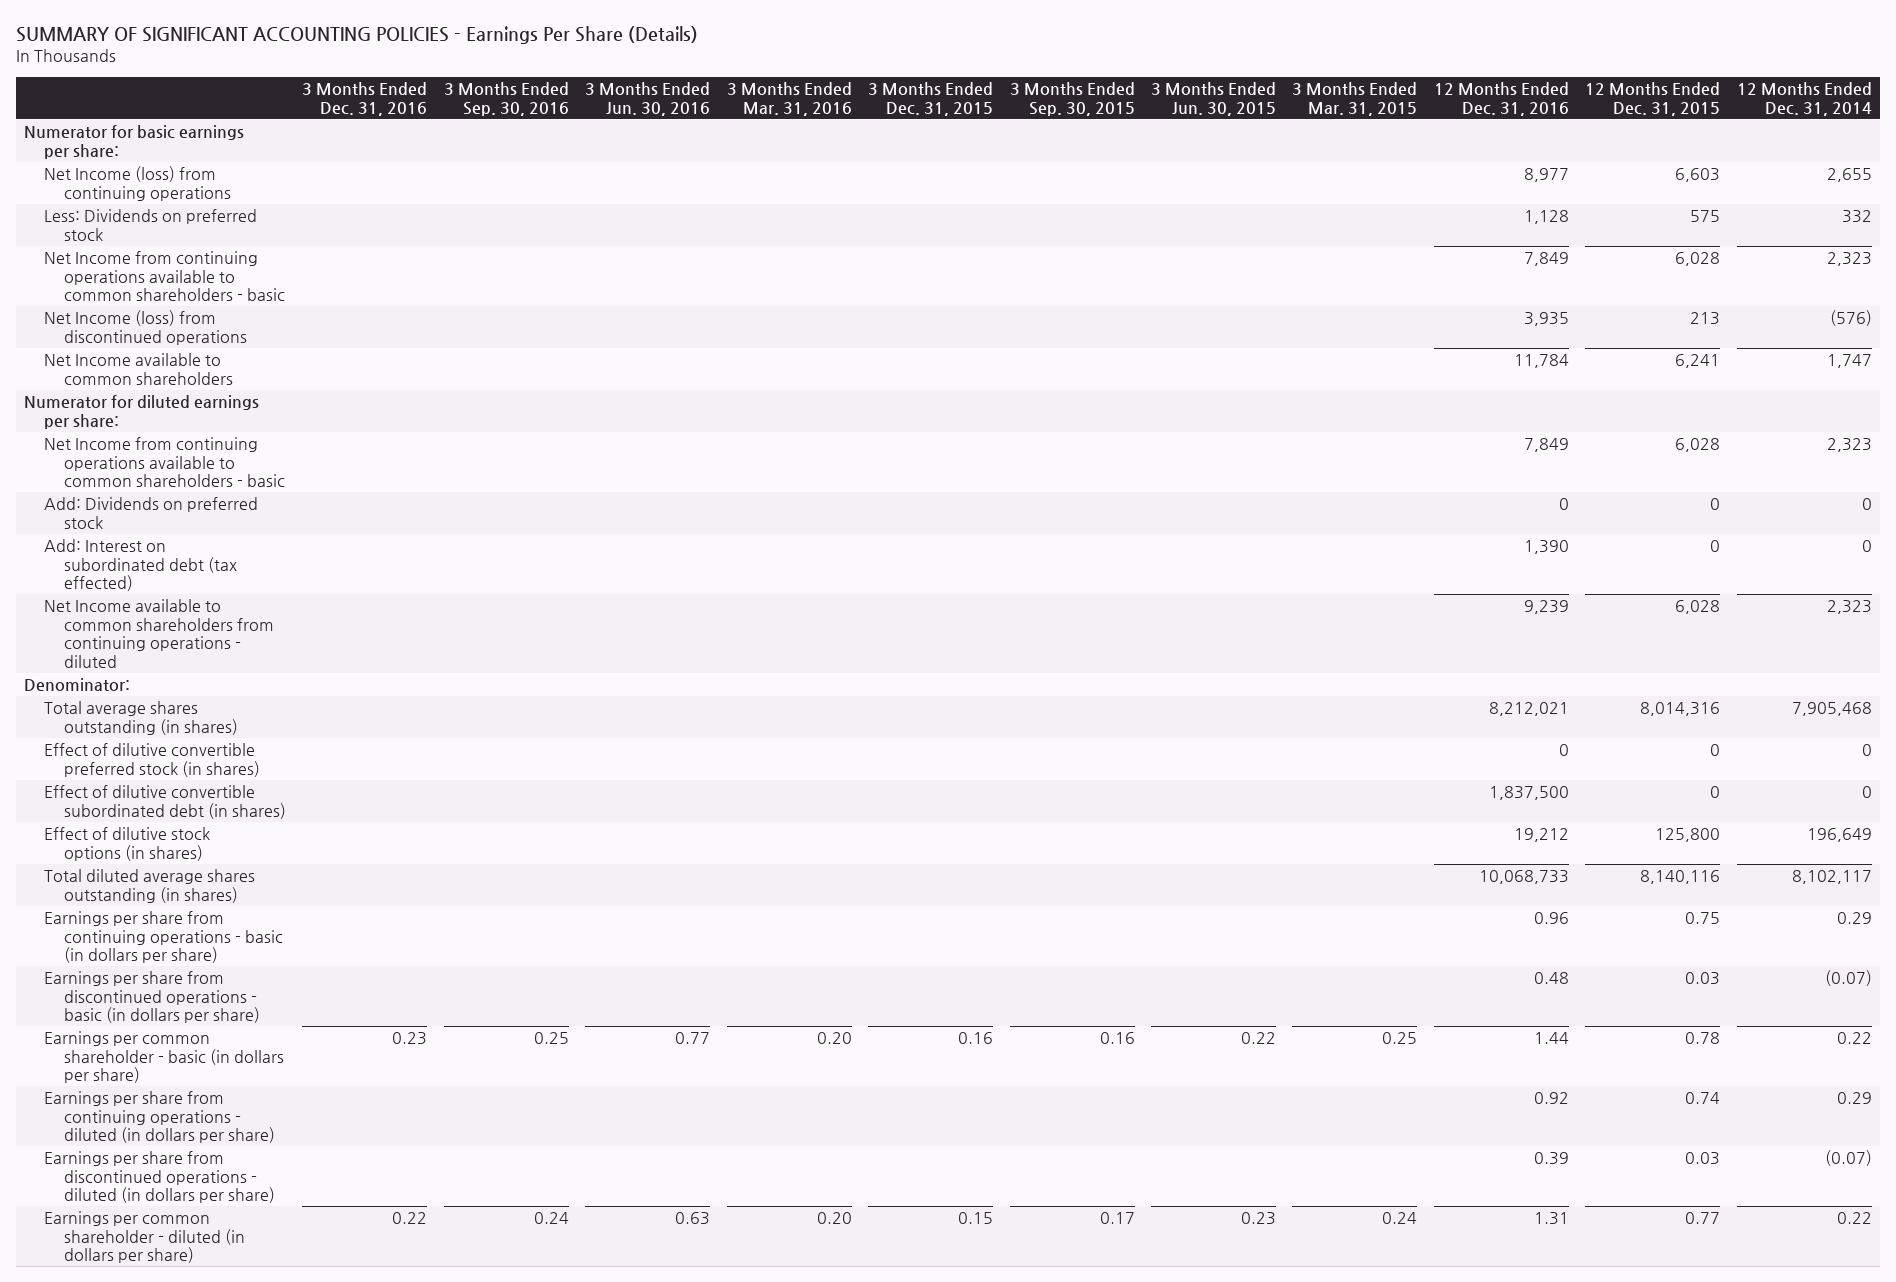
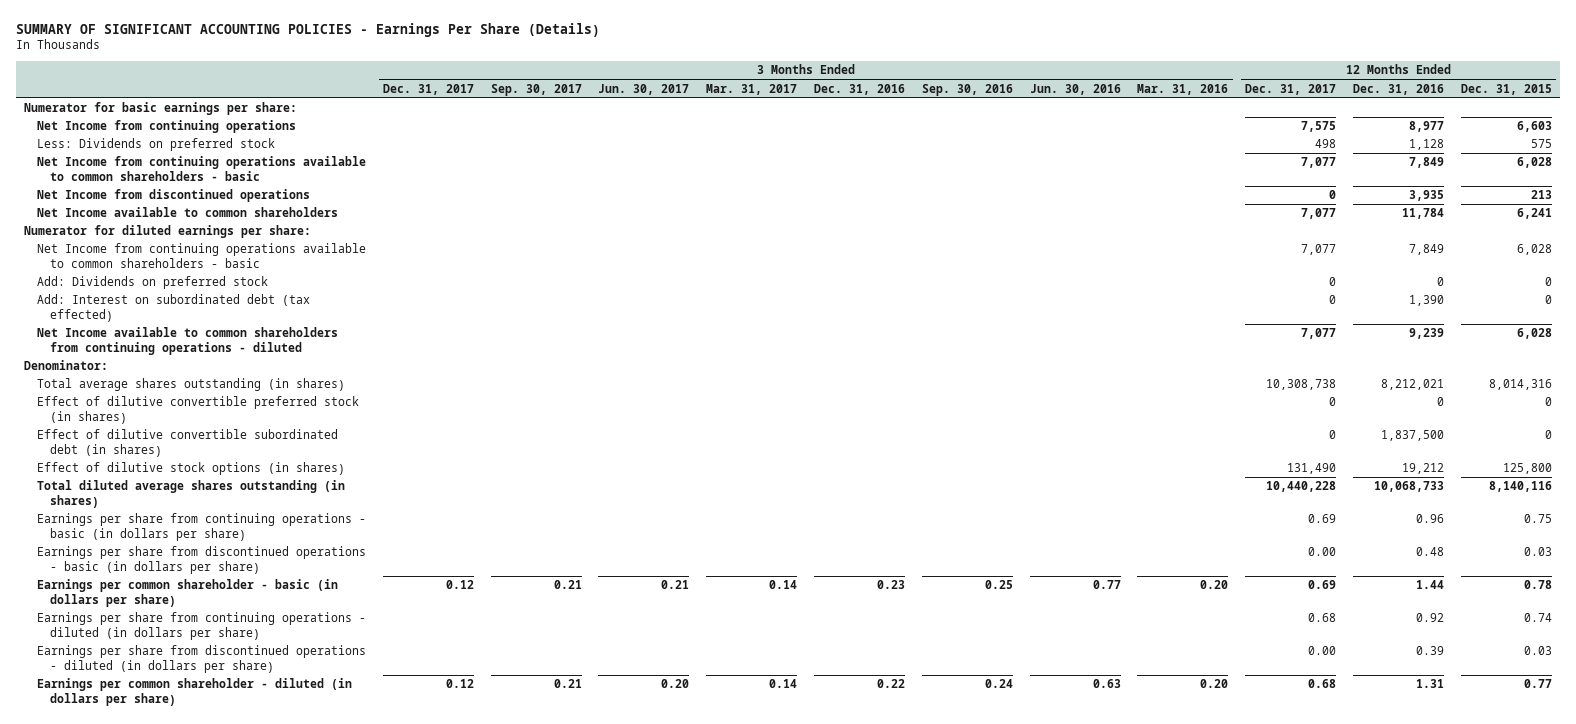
[868,82,994,116] 3 Months Ended Dec. 31, 2015 -> none
[1009,82,1135,116] 3 Months Ended Sep. 30, 2015 -> none
[1151,82,1277,116] 3 Months Ended Jun. 30, 2015 -> none
[1292,82,1418,116] 3 Months Ended Mar. 31, 2015 -> none
[1736,82,1872,116] 12 Months Ended Dec. 31, 2014 -> none
none -> [382,83,474,95] Dec. 31, 2017
none -> [490,83,582,96] Sep. 30, 2017
none -> [598,83,690,95] Jun. 30, 2017
none -> [706,83,798,95] Mar. 31, 2017
none -> [1245,83,1337,95] Dec. 31, 2017
[43,166,231,201] Net Income (loss) from continuing operations -> [36,120,296,134] Net Income from continuing operations
[43,310,247,345] Net Income (loss) from discontinued operations -> [36,189,310,203] Net Income from discontinued operations

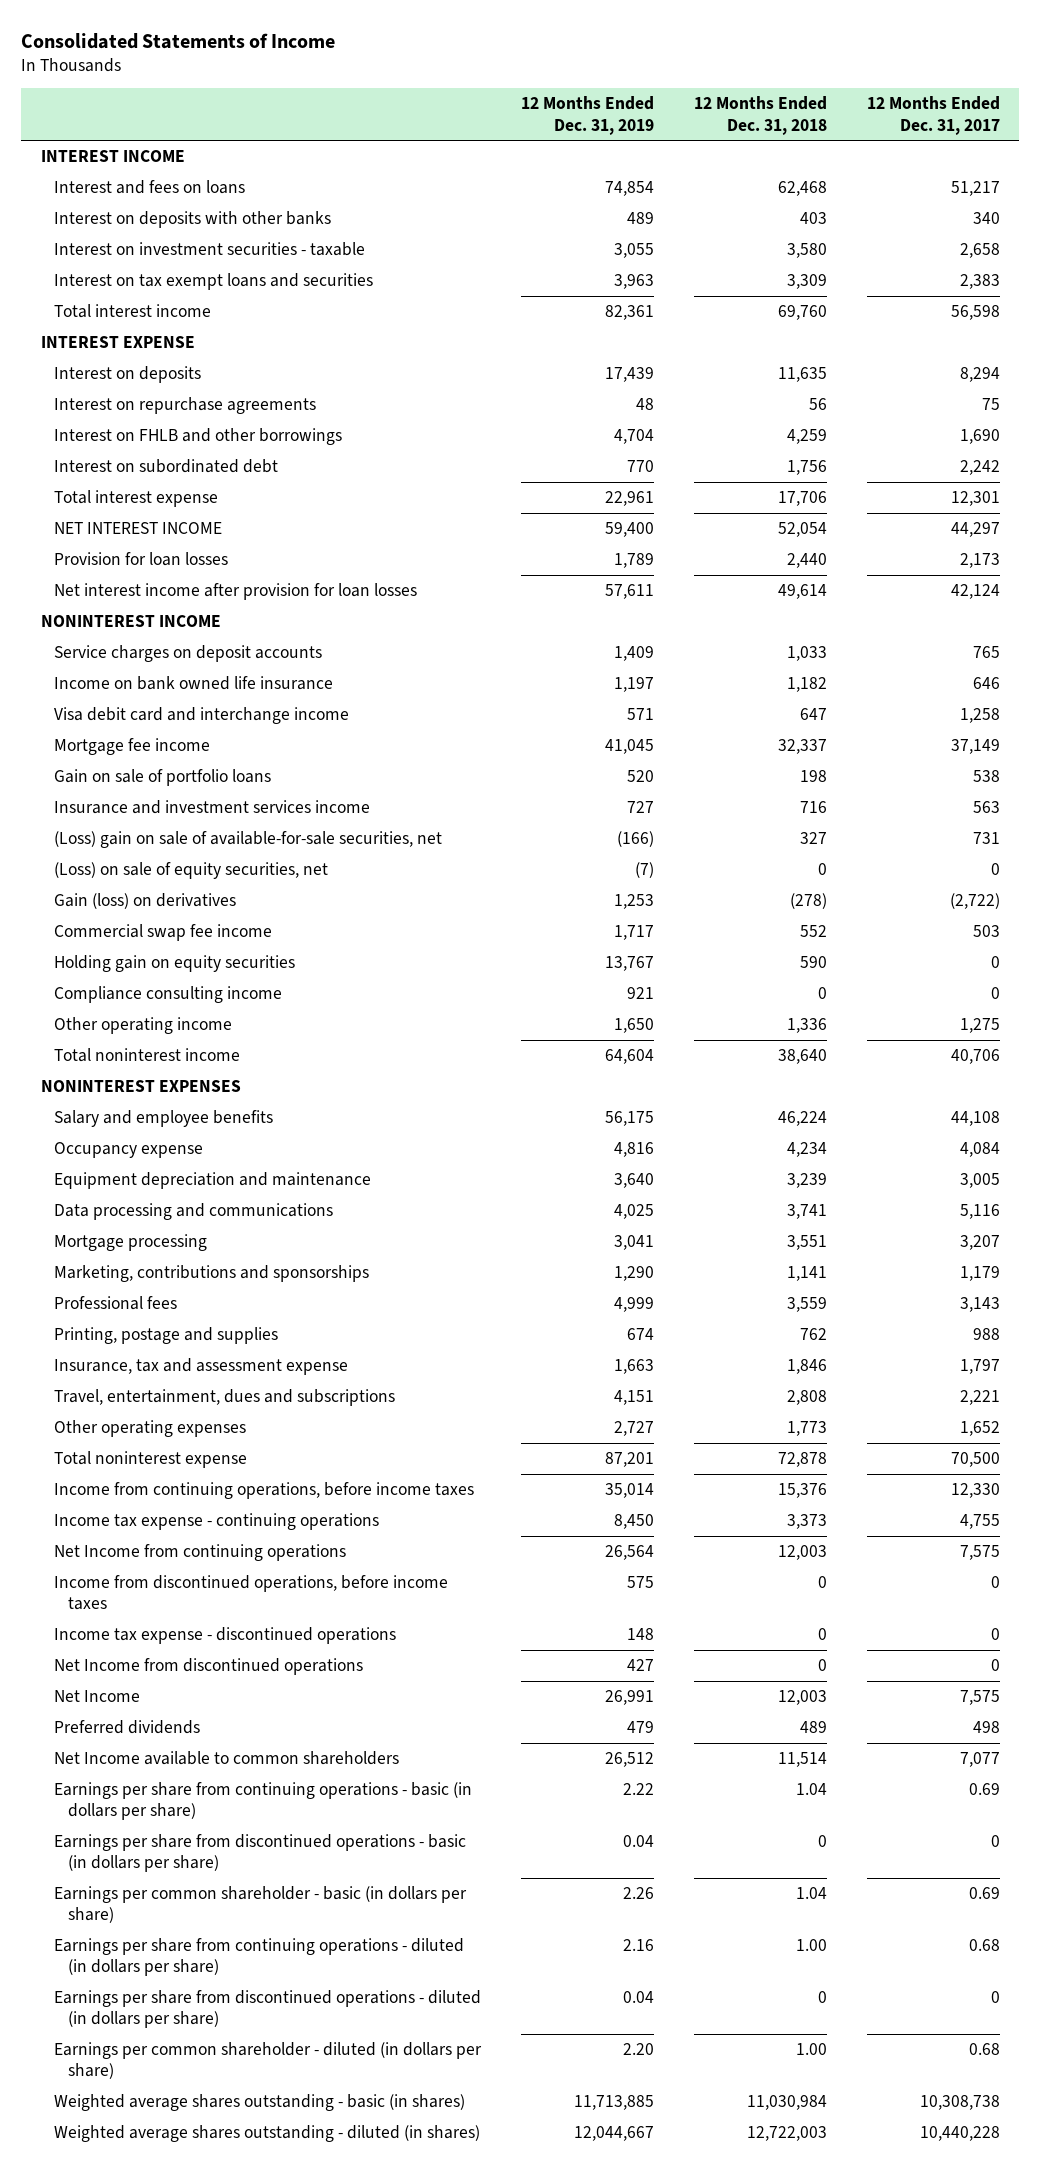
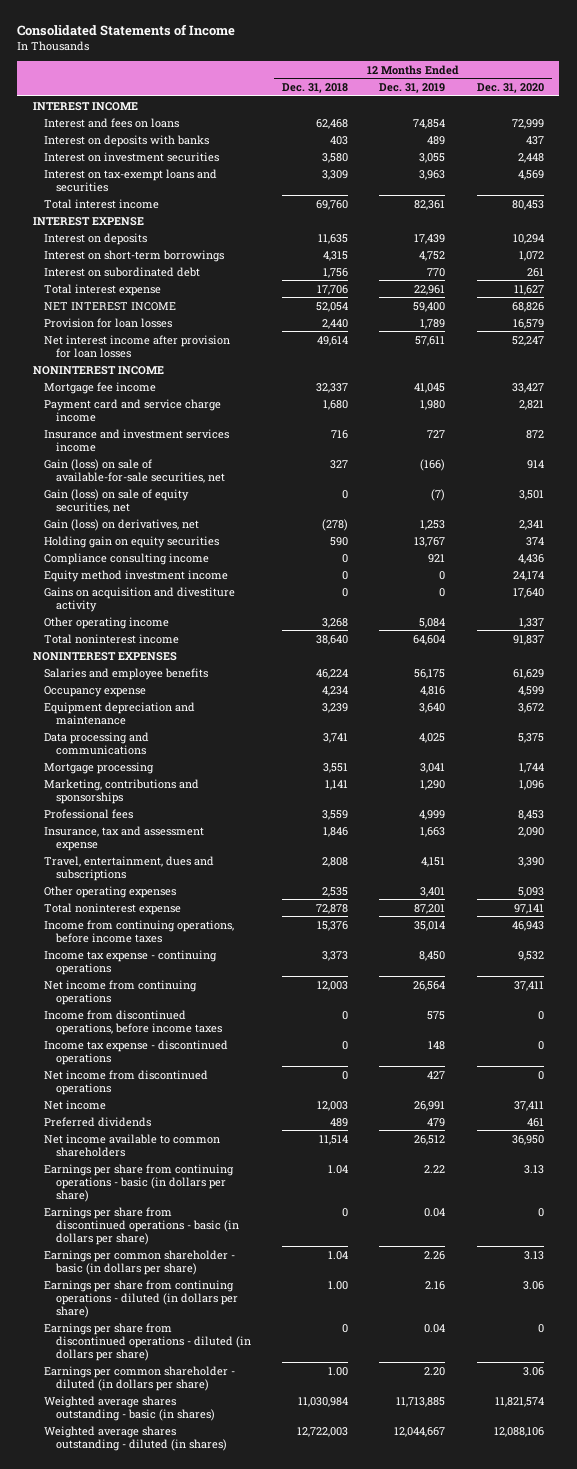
[866,96,1000,135] 12 Months Ended Dec. 31, 2017 -> none
none -> [476,83,544,94] Dec. 31, 2020
[54,210,332,228] Interest on deposits with other banks -> [44,134,210,147] Interest on deposits with banks
[54,241,366,256] Interest on investment securities - taxable -> [44,151,220,162] Interest on investment securities
[54,272,374,290] Interest on tax exempt loans and securities -> [44,168,218,192] Interest on tax-exempt loans and securities
[54,427,343,445] Interest on FHLB and other borrowings -> none
[54,396,317,414] Interest on repurchase agreements -> [44,249,225,262] Interest on short-term borrowings
[636,397,655,410] 48 -> [419,250,446,261] 4,752
[808,397,827,410] 56 -> [322,250,348,261] 4,315
[54,644,323,662] Service charges on deposit accounts -> none
[54,675,334,690] Income on bank owned life insurance -> none
[54,706,350,724] Visa debit card and interchange income -> none
[54,768,272,786] Gain on sale of portfolio loans -> none
none -> [44,398,222,422] Payment card and service charge income
[54,923,273,941] Commercial swap fee income -> none
[54,830,443,848] (Loss) gain on sale of available-for-sale securities, net -> [44,458,225,483] Gain (loss) on sale of available-for-sale securities, net
[54,861,329,879] (Loss) on sale of equity securities, net -> [44,488,190,513] Gain (loss) on sale of equity securities, net
[54,892,237,909] Gain (loss) on derivatives -> [44,518,200,531] Gain (loss) on derivatives, net
none -> [44,569,229,582] Equity method investment income
none -> [44,586,236,612] Gains on acquisition and divestiture activity
[614,1017,655,1033] 1,650 -> [419,617,446,628] 5,084
[786,1017,827,1033] 1,336 -> [321,617,348,628] 3,268
[54,1109,274,1127] Salary and employee benefits -> [44,667,209,680] Salaries and employee benefits
[54,1326,279,1344] Printing, postage and supplies -> none
[614,1420,655,1436] 2,727 -> [420,886,446,897] 3,401
[786,1420,827,1436] 1,773 -> [321,886,348,897] 2,535
[54,1543,347,1561] Net Income from continuing operations -> [44,979,198,1005] Net income from continuing operations
[54,1657,364,1675] Net Income from discontinued operations -> [44,1069,209,1095] Net income from discontinued operations
[54,1689,141,1702] Net Income -> [44,1099,107,1110] Net income
[54,1750,400,1765] Net Income available to common shareholders -> [44,1133,221,1157] Net income available to common shareholders

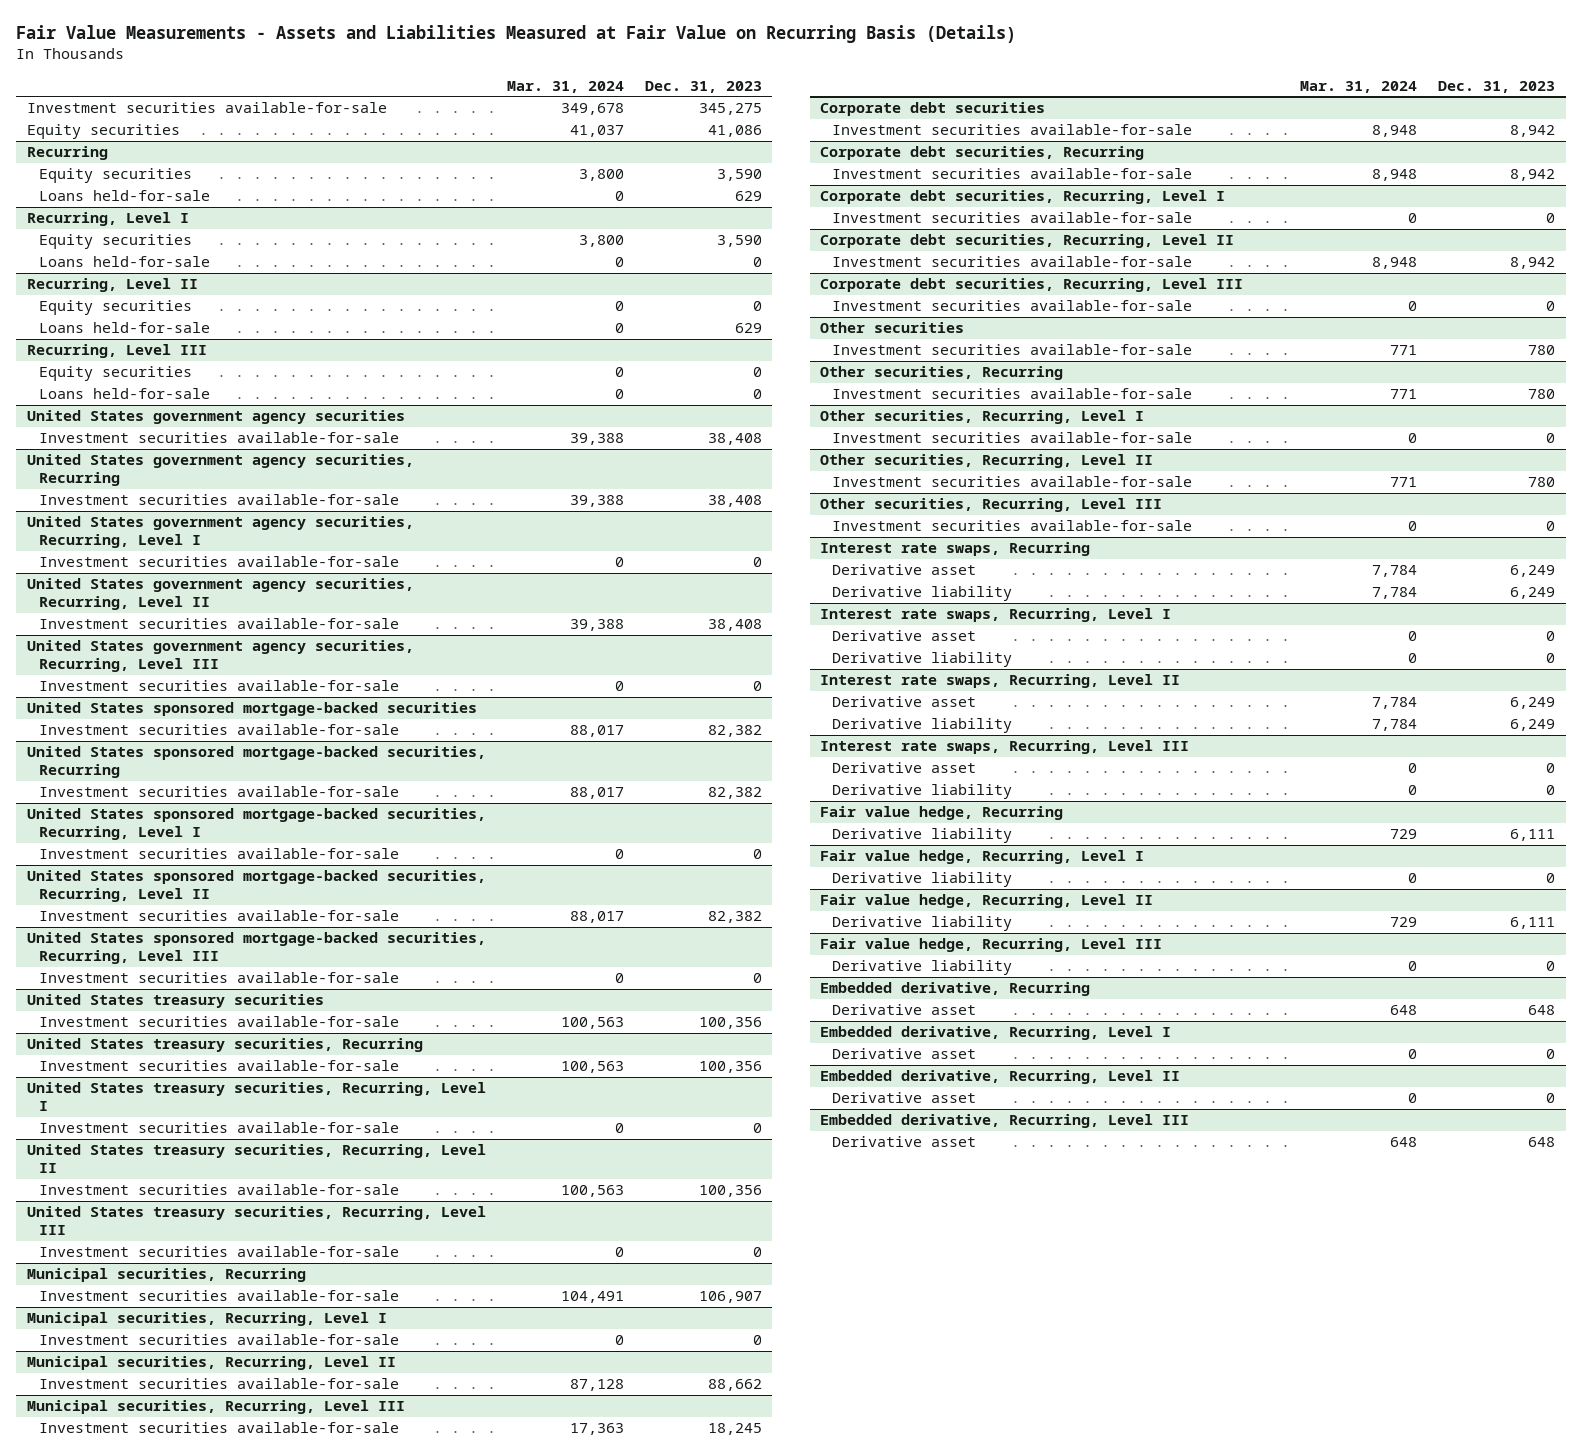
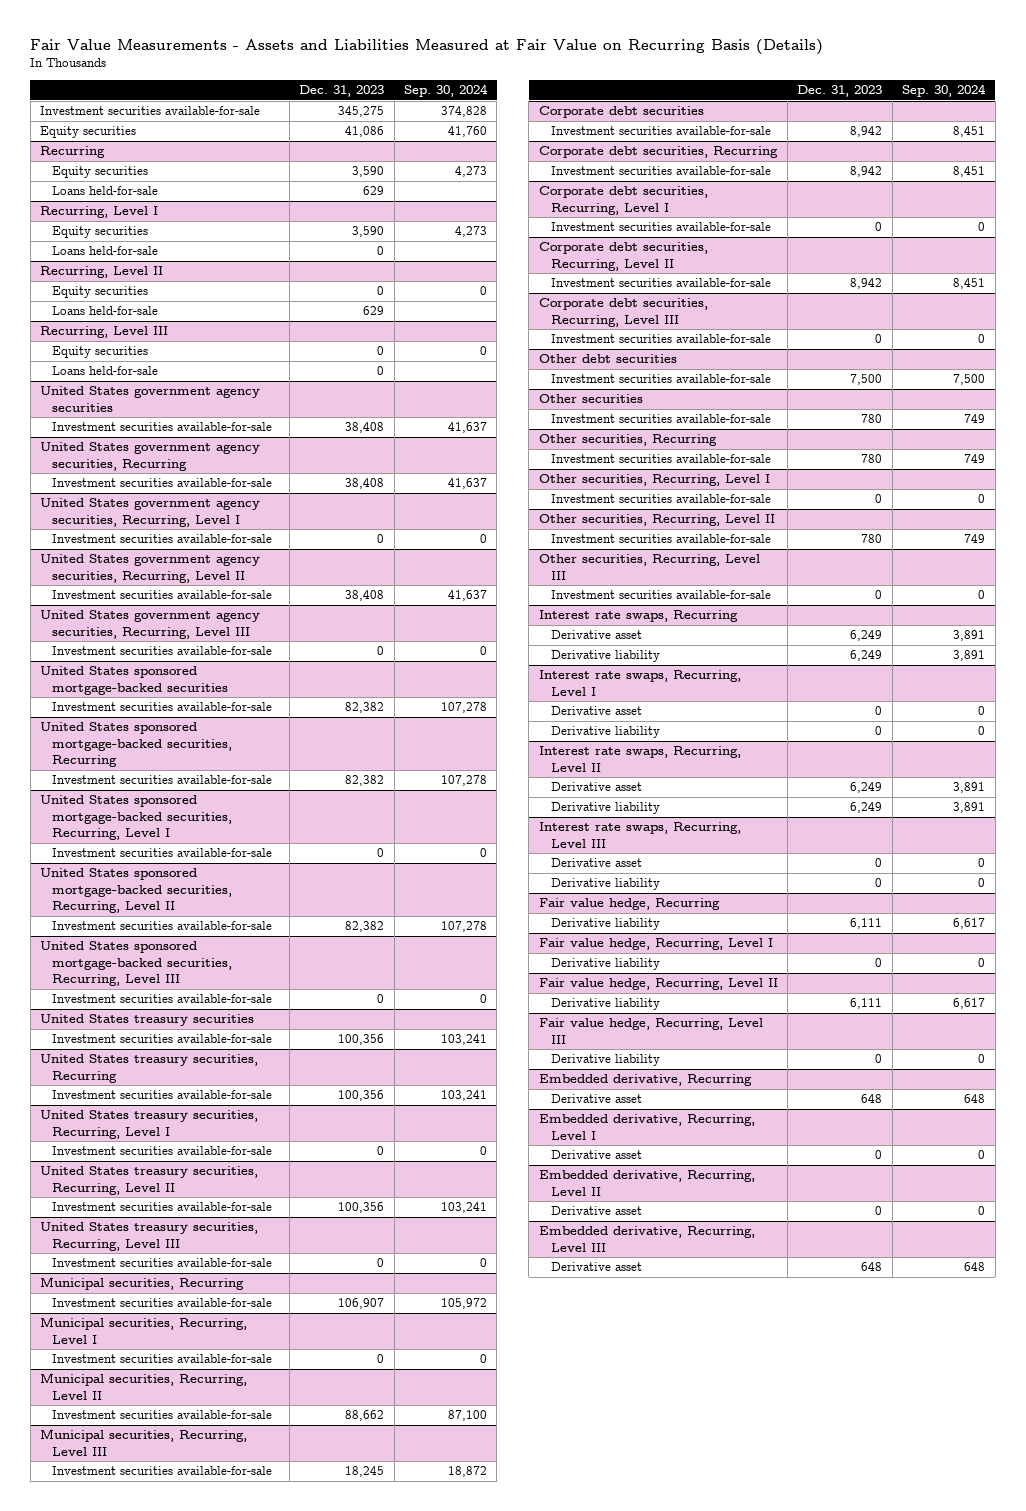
[506,80,624,93] Mar. 31, 2024 -> none
none -> [404,84,489,98] Sep. 30, 2024
none -> [538,354,677,364] Other debt securities
none -> [550,374,771,384] Investment securities available-for-sale

